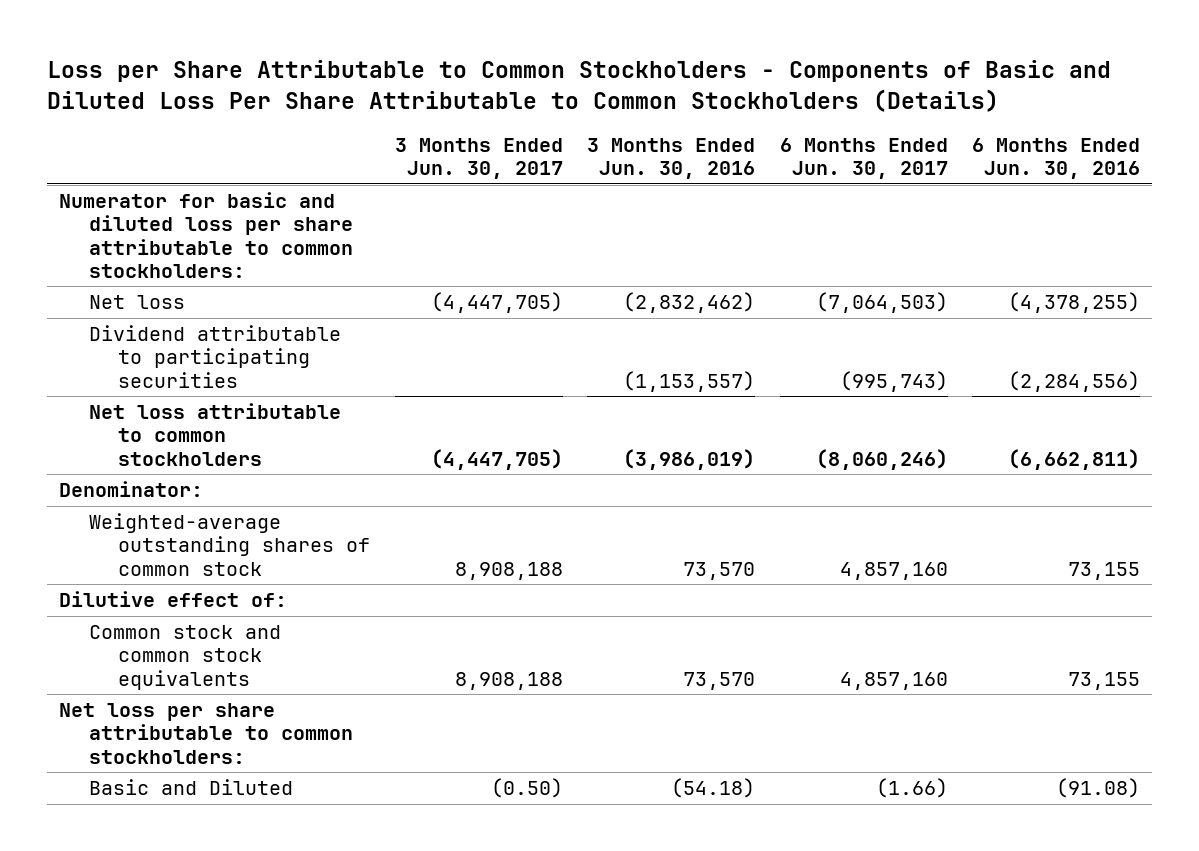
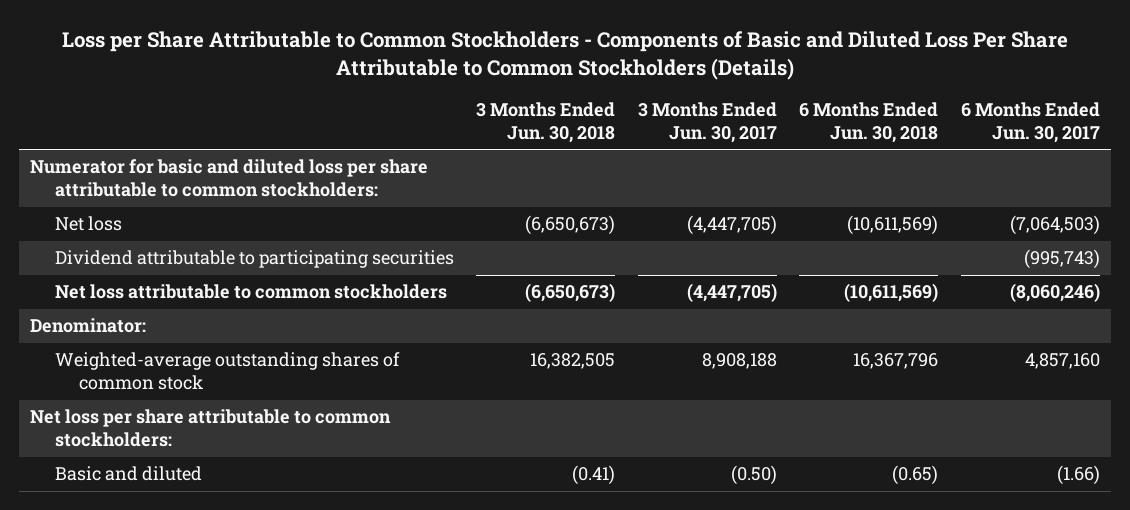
[587,137,756,179] 3 Months Ended Jun. 30, 2016 -> none
[972,137,1141,179] 6 Months Ended Jun. 30, 2016 -> none
none -> [476,101,616,143] 3 Months Ended Jun. 30, 2018
none -> [799,101,939,143] 6 Months Ended Jun. 30, 2018
[58,591,287,608] Dilutive effect of: -> none
[88,625,281,690] Common stock and common stock equivalents -> none
[88,779,293,796] Basic and Diluted -> [54,466,202,482] Basic and diluted

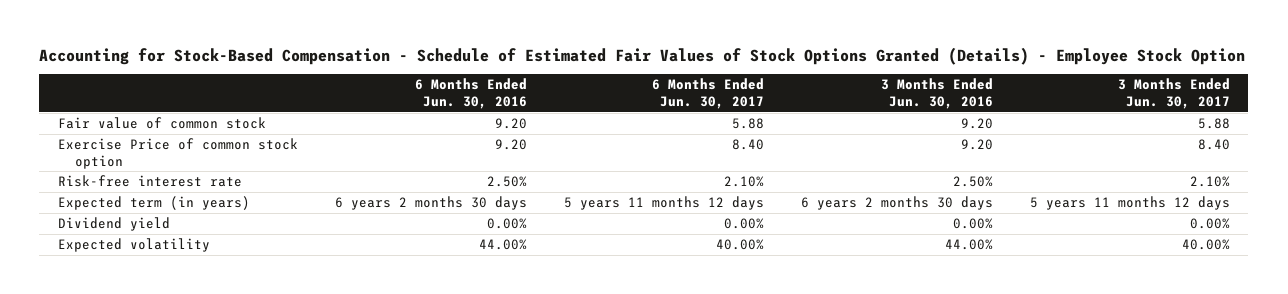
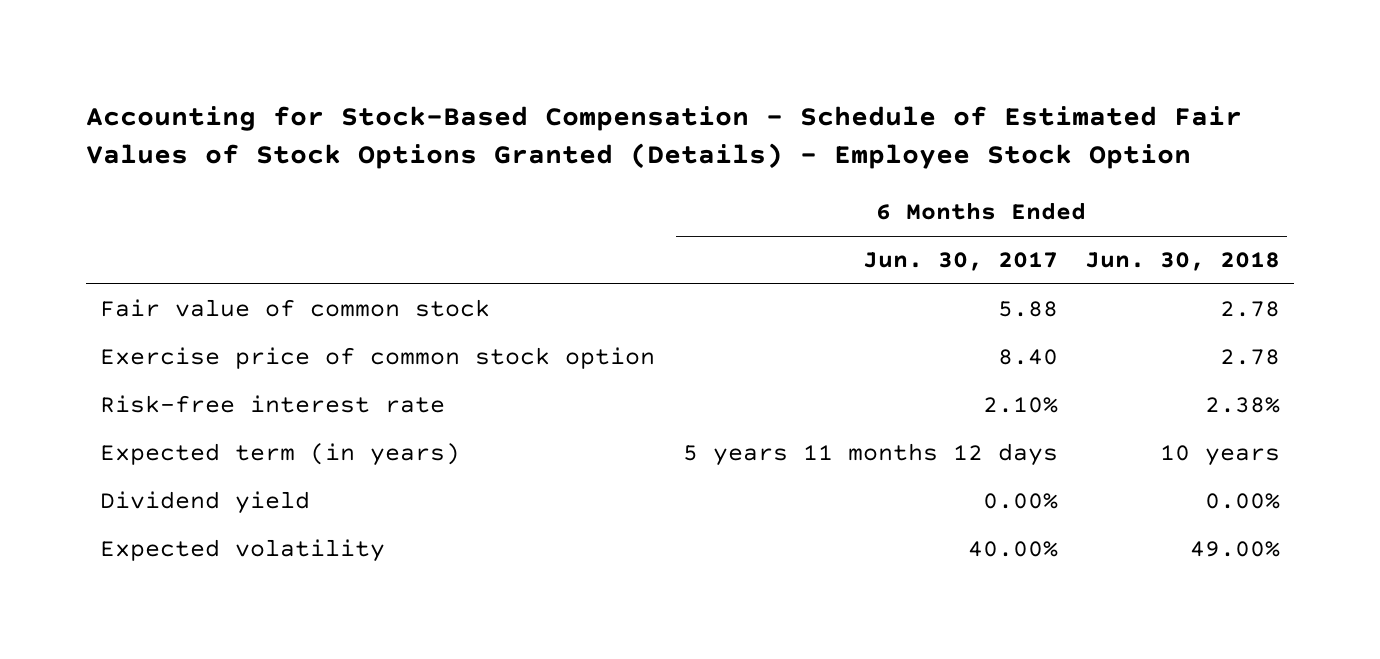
[414,78,527,109] 6 Months Ended Jun. 30, 2016 -> none
[880,78,993,109] 3 Months Ended Jun. 30, 2016 -> none
[1117,78,1230,109] 3 Months Ended Jun. 30, 2017 -> none
none -> [1084,252,1280,272] Jun. 30, 2018
[57,138,298,169] Exercise Price of common stock option -> [100,347,656,370] Exercise price of common stock option

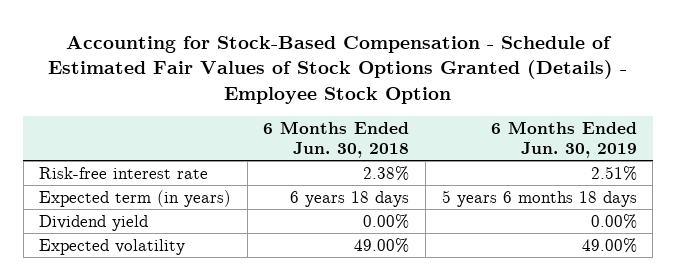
[862,252,1058,272] Jun. 30, 2017 -> none
none -> [490,120,637,158] 6 Months Ended Jun. 30, 2019
[100,299,491,318] Fair value of common stock -> none
[100,347,656,370] Exercise price of common stock option -> none
[1159,445,1280,467] 10 years -> [290,190,410,207] 6 years 18 days

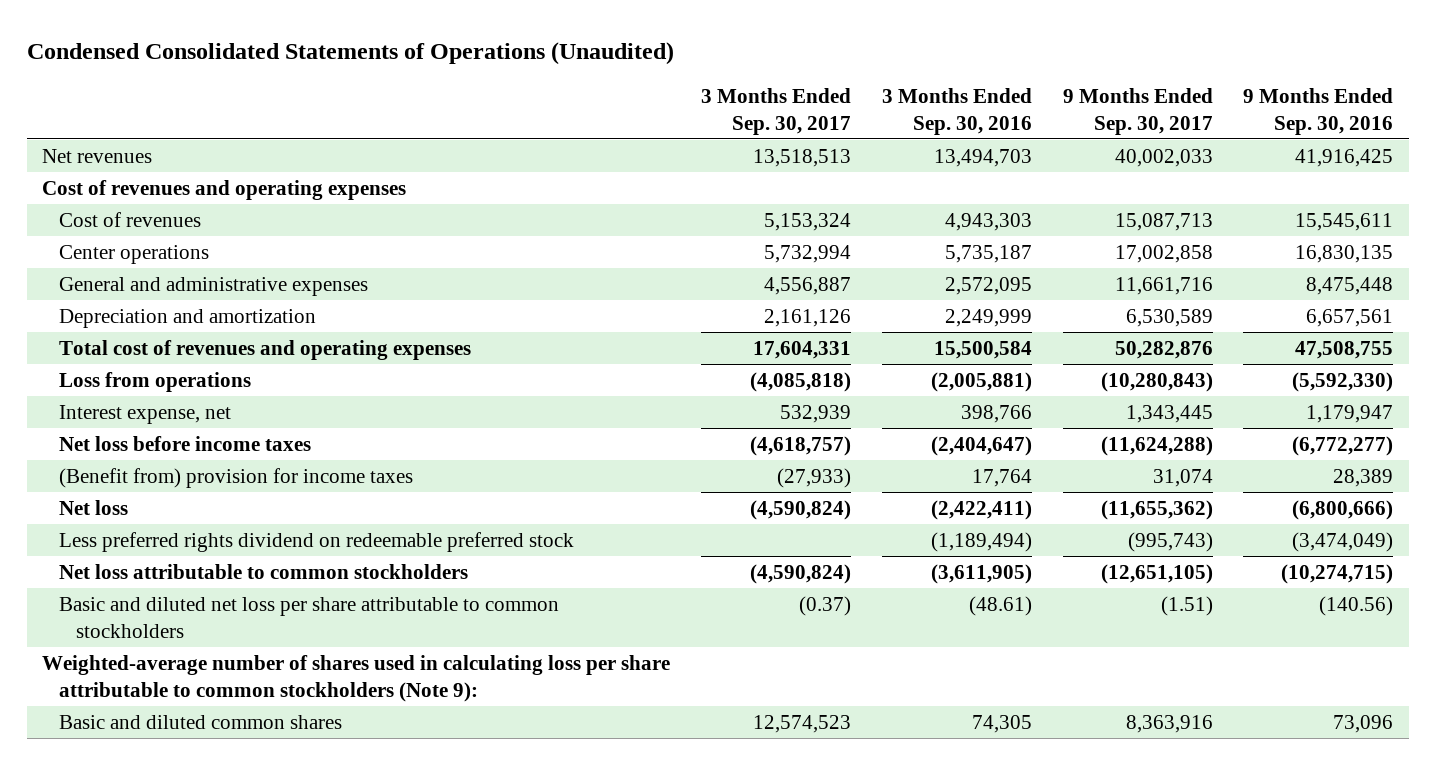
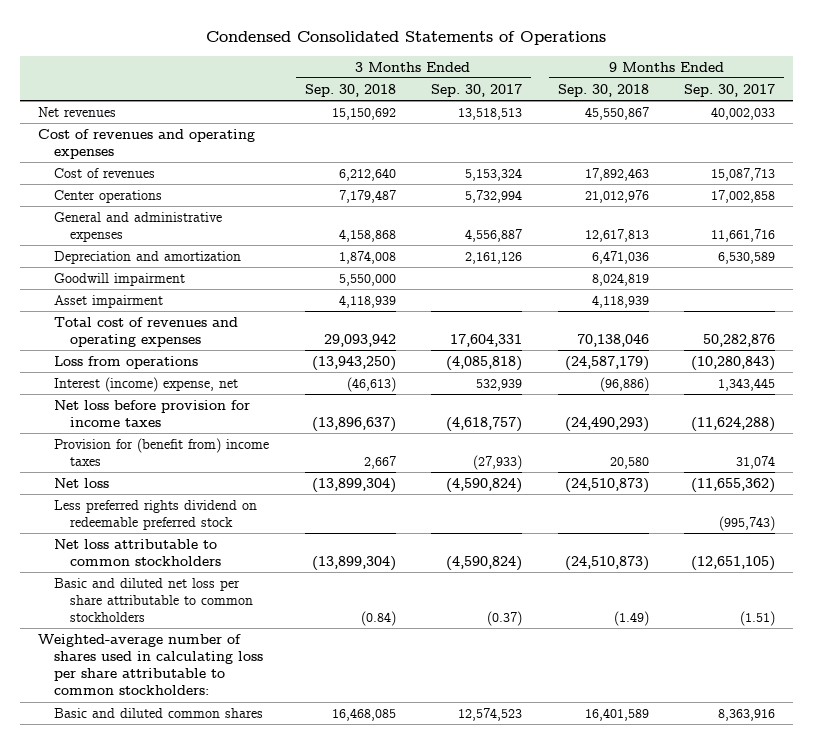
[26,42,674,66] Condensed Consolidated Statements of Operations (Unaudited) -> [206,30,607,45] Condensed Consolidated Statements of Operations
[881,87,1032,135] 3 Months Ended Sep. 30, 2016 -> none
[1243,87,1394,135] 9 Months Ended Sep. 30, 2016 -> none
none -> [304,83,396,97] Sep. 30, 2018
none -> [557,83,649,97] Sep. 30, 2018
none -> [53,272,185,286] Goodwill impairment
none -> [53,294,163,308] Asset impairment
[58,404,231,424] Interest expense, net -> [53,376,238,392] Interest (income) expense, net
[58,435,311,451] Net loss before income taxes -> [53,399,250,428] Net loss before provision for income taxes
[58,467,413,488] (Benefit from) provision for income taxes -> [53,437,269,467] Provision for (benefit from) income taxes
[42,654,671,702] Weighted-average number of shares used in calculating loss per share attributable to common stockholders (Note 9): -> [37,633,263,696] Weighted-average number of shares used in calculating loss per share attributable to common stockholders:

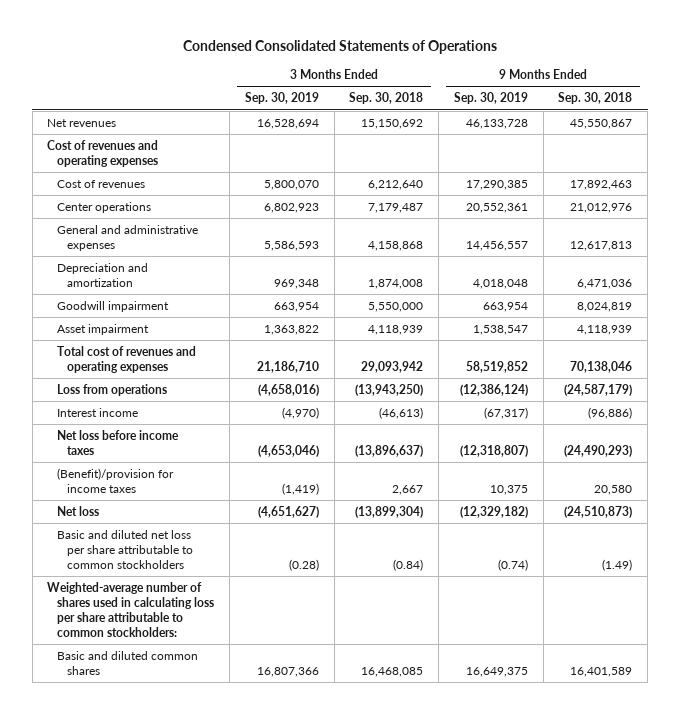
[431,83,523,97] Sep. 30, 2017 -> none
[684,83,776,97] Sep. 30, 2017 -> none
none -> [244,92,319,105] Sep. 30, 2019
none -> [453,92,528,105] Sep. 30, 2019
[53,376,238,392] Interest (income) expense, net -> [57,408,139,418] Interest income
[53,399,250,428] Net loss before provision for income taxes -> [57,430,180,455] Net loss before income taxes
[53,437,269,467] Provision for (benefit from) income taxes -> [57,468,175,493] (Benefit)/provision for income taxes
[53,499,257,531] Less preferred rights dividend on redeemable preferred stock -> none
[53,538,222,567] Net loss attributable to common stockholders -> none

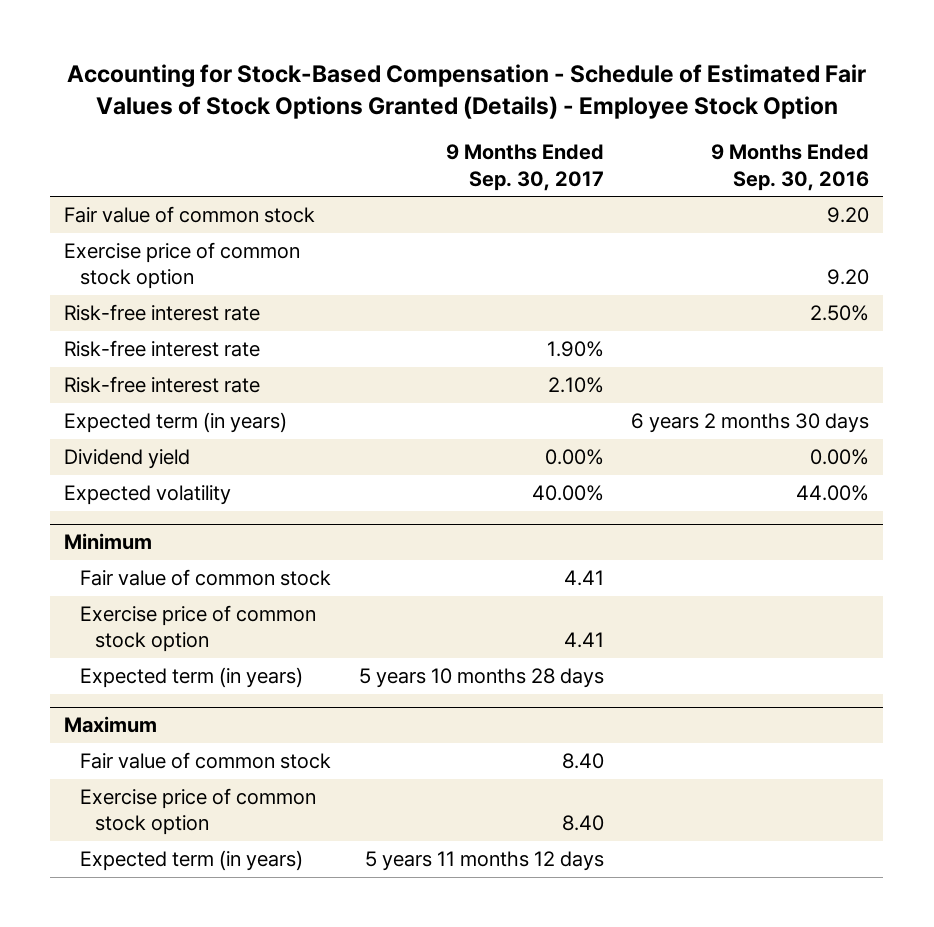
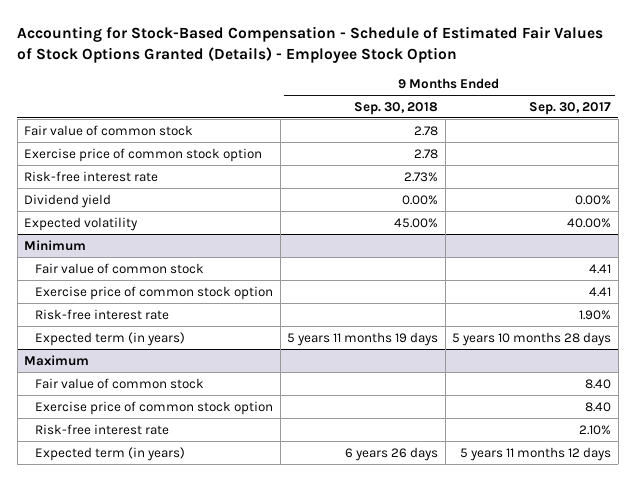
[711,144,870,191] 9 Months Ended Sep. 30, 2016 -> none
none -> [354,101,439,115] Sep. 30, 2018
[64,340,261,358] Risk-free interest rate -> none
[64,376,261,394] Risk-free interest rate -> none
[64,412,288,434] Expected term (in years) -> none
none -> [35,308,170,320] Risk-free interest rate
none -> [35,423,170,435] Risk-free interest rate

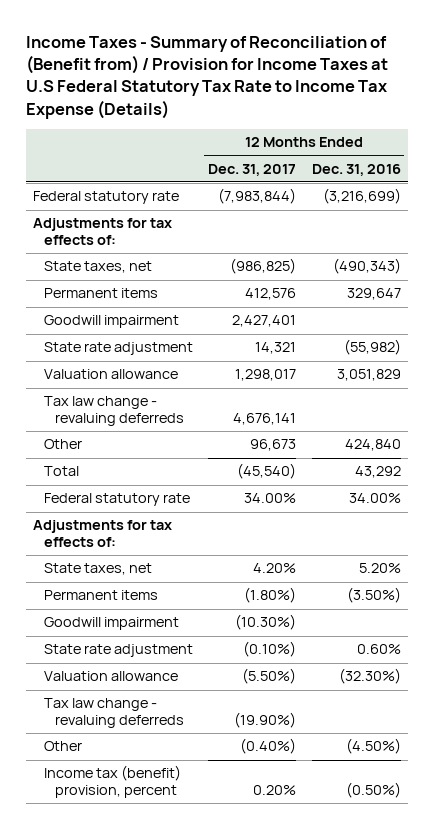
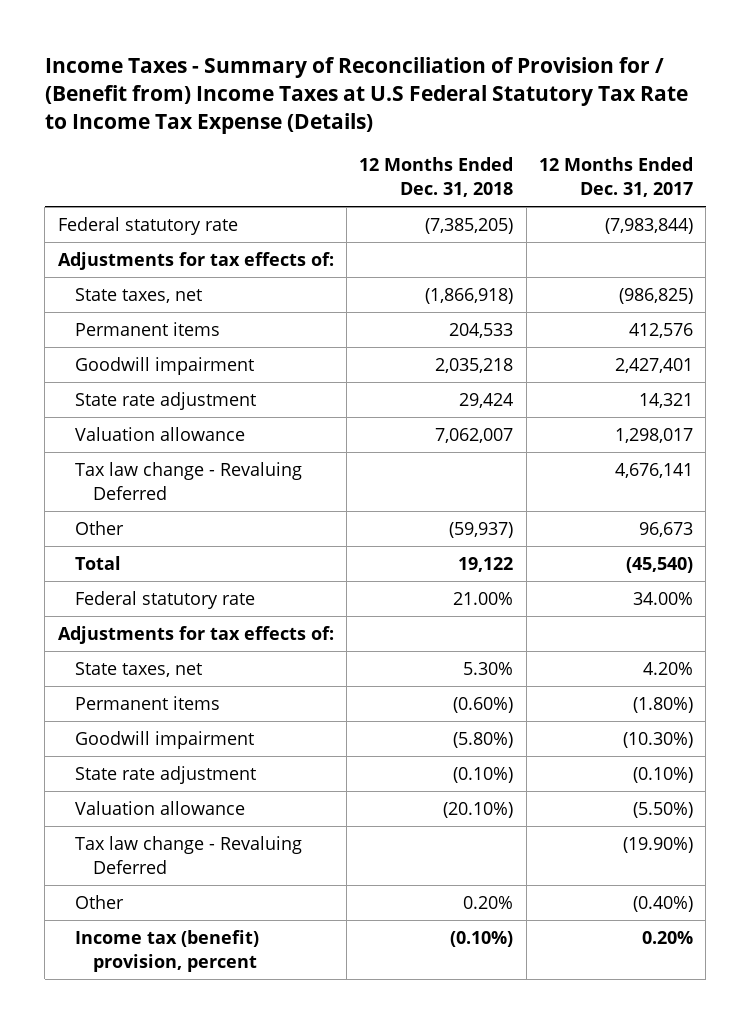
[25,35,388,119] Income Taxes - Summary of Reconciliation of (Benefit from) / Provision for Income Taxes at U.S Federal Statutory Tax Rate to Income Tax Expense (Details) -> [44,57,688,135] Income Taxes - Summary of Reconciliation of Provision for / (Benefit from) Income Taxes at U.S Federal Statutory Tax Rate to Income Tax Expense (Details)
[311,163,401,176] Dec. 31, 2016 -> none
none -> [359,157,514,197] 12 Months Ended Dec. 31, 2018
[43,396,184,427] Tax law change - revaluing deferreds -> [75,462,303,500] Tax law change - Revaluing Deferred
[43,698,184,729] Tax law change - revaluing deferreds -> [75,836,303,874] Tax law change - Revaluing Deferred

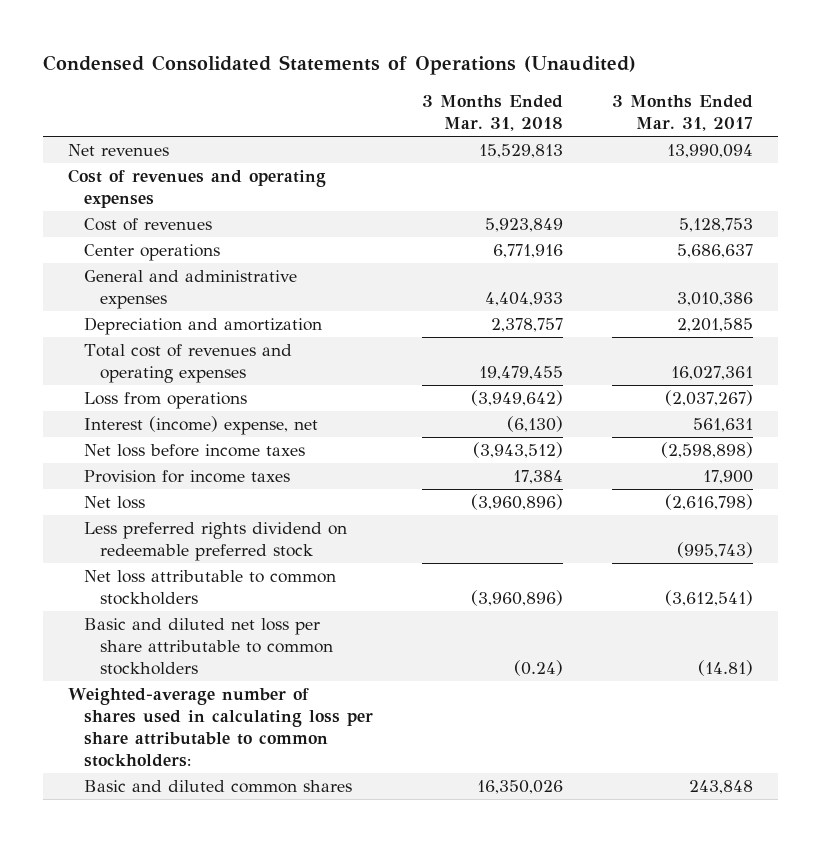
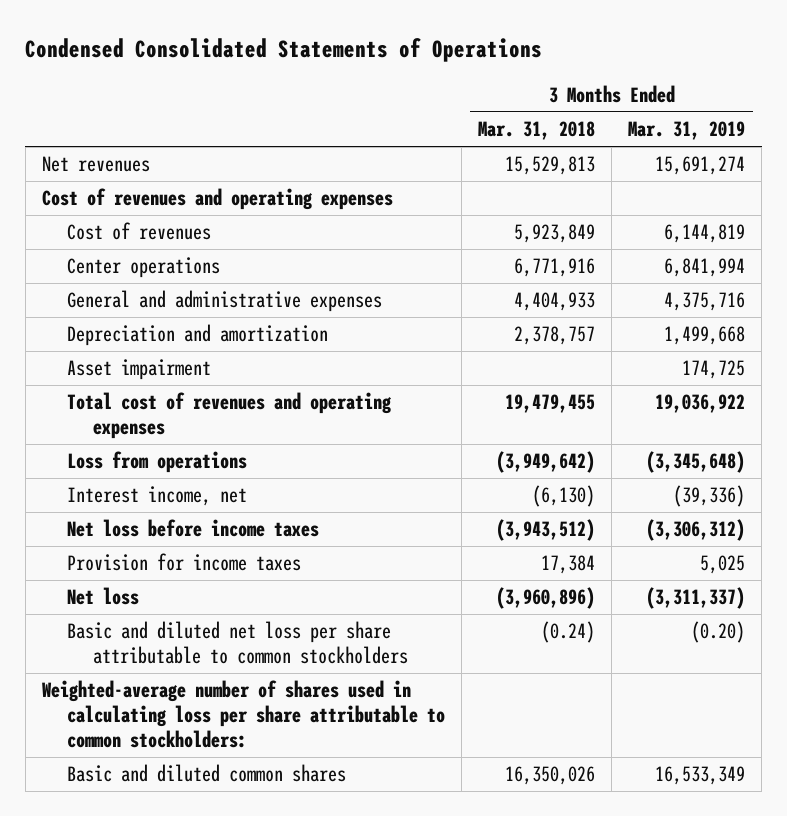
[43,55,637,76] Condensed Consolidated Statements of Operations (Unaudited) -> [25,37,543,62] Condensed Consolidated Statements of Operations
[612,94,754,131] 3 Months Ended Mar. 31, 2017 -> none
none -> [628,121,746,141] Mar. 31, 2019
none -> [67,359,212,381] Asset impairment
[83,416,318,436] Interest (income) expense, net -> [67,486,248,507] Interest income, net
[83,522,347,562] Less preferred rights dividend on redeemable preferred stock -> none
[83,570,336,606] Net loss attributable to common stockholders -> none

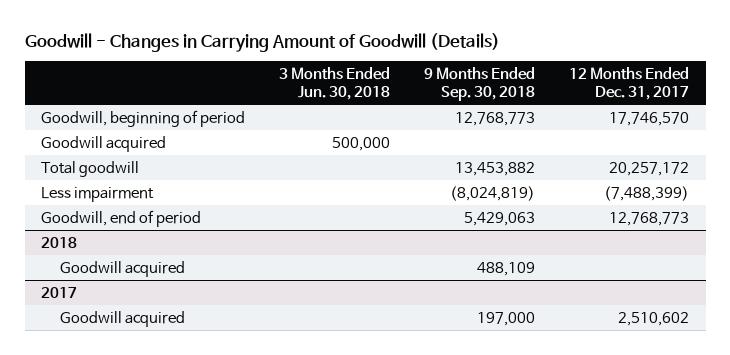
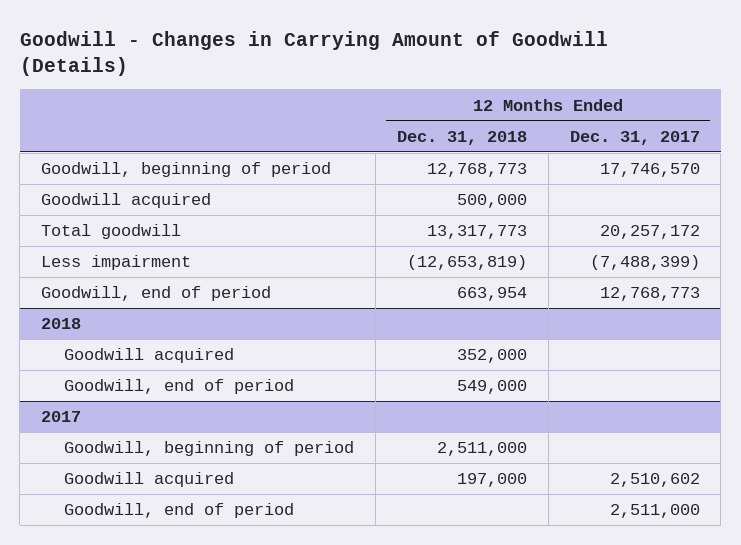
[279,66,391,101] 3 Months Ended Jun. 30, 2018 -> none
[423,66,535,102] 9 Months Ended Sep. 30, 2018 -> none
none -> [396,130,527,145] Dec. 31, 2018
none -> [63,379,294,395] Goodwill, end of period
none -> [63,441,354,457] Goodwill, beginning of period
none -> [63,503,294,519] Goodwill, end of period

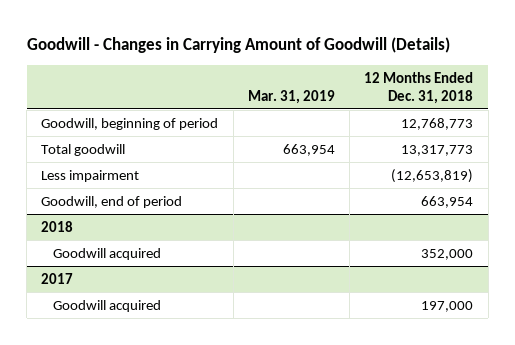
[569,130,700,145] Dec. 31, 2017 -> none
none -> [247,89,335,104] Mar. 31, 2019
[41,193,212,209] Goodwill acquired -> none
[63,379,294,395] Goodwill, end of period -> none
[63,441,354,457] Goodwill, beginning of period -> none
[63,503,294,519] Goodwill, end of period -> none

